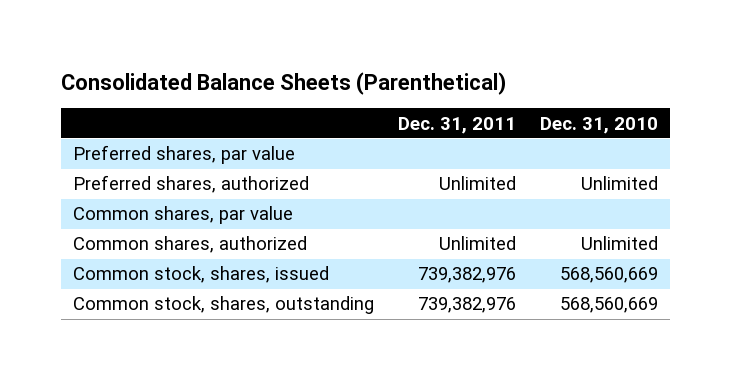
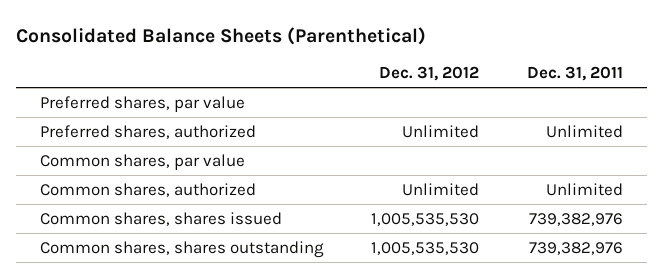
[540,116,659,134] Dec. 31, 2010 -> none
none -> [379,66,480,82] Dec. 31, 2012
[73,266,330,284] Common stock, shares, issued -> [39,211,282,226] Common shares, shares issued
[73,296,375,315] Common stock, shares, outstanding -> [39,240,324,258] Common shares, shares outstanding

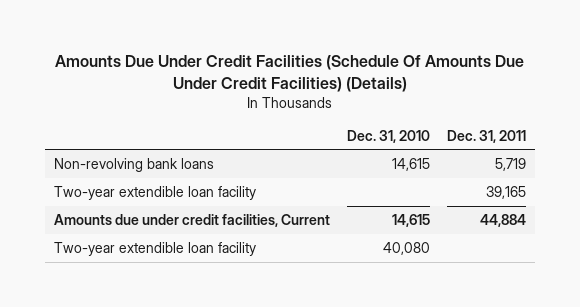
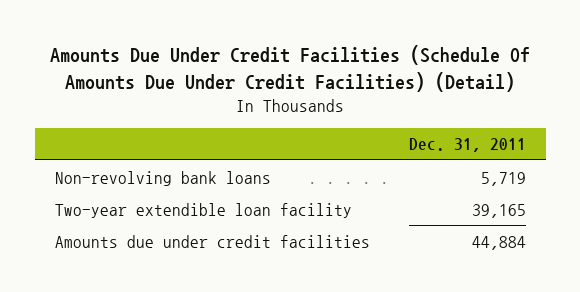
[54,54,524,92] Amounts Due Under Credit Facilities (Schedule Of Amounts Due Under Credit Facilities) (Details) -> [50,45,531,92] Amounts Due Under Credit Facilities (Schedule Of Amounts Due Under Credit Facilities) (Detail)
[346,129,430,143] Dec. 31, 2010 -> none
[53,241,256,256] Two-year extendible loan facility -> none
[53,213,330,227] Amounts due under credit facilities, Current -> [54,234,370,248] Amounts due under credit facilities

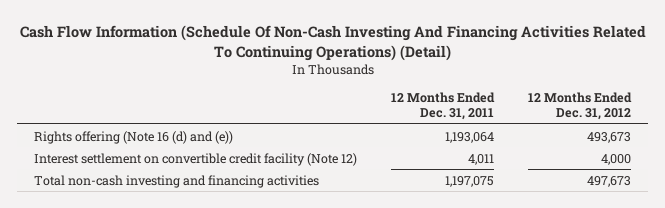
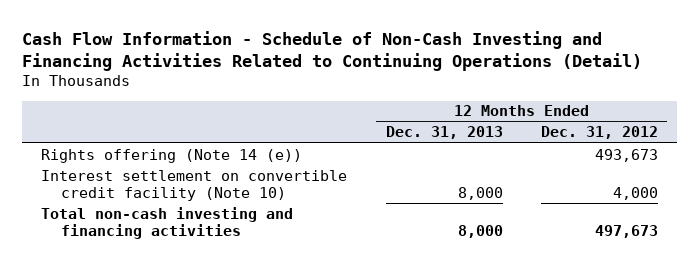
[19,24,646,61] Cash Flow Information (Schedule Of Non-Cash Investing And Financing Activities Related To Continuing Operations) (Detail) -> [22,30,643,71] Cash Flow Information - Schedule of Non-Cash Investing and Financing Activities Related to Continuing Operations (Detail)
[391,91,496,121] 12 Months Ended Dec. 31, 2011 -> none
none -> [385,126,503,140] Dec. 31, 2013
[34,130,234,144] Rights offering (Note 16 (d) and (e)) -> [41,148,303,163] Rights offering (Note 14 (e))
[34,152,358,166] Interest settlement on convertible credit facility (Note 12) -> [41,169,348,202] Interest settlement on convertible credit facility (Note 10)

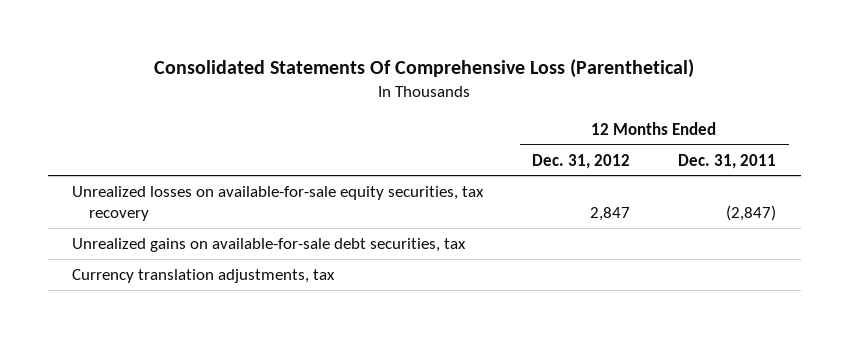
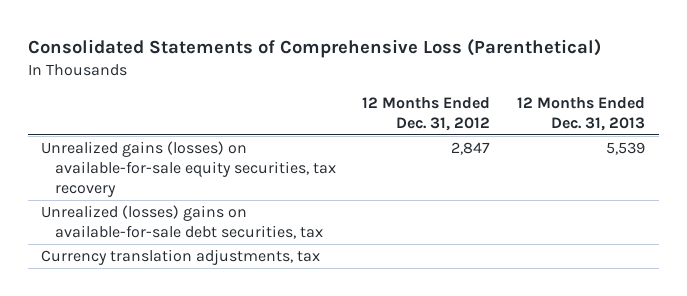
[154,59,695,79] Consolidated Statements Of Comprehensive Loss (Parenthetical) -> [27,38,601,58] Consolidated Statements of Comprehensive Loss (Parenthetical)
[678,153,777,169] Dec. 31, 2011 -> none
none -> [517,96,646,131] 12 Months Ended Dec. 31, 2013
[72,185,485,222] Unrealized losses on available-for-sale equity securities, tax recovery -> [41,141,336,197] Unrealized gains (losses) on available-for-sale equity securities, tax recovery
[72,237,467,252] Unrealized gains on available-for-sale debt securities, tax -> [41,205,323,239] Unrealized (losses) gains on available-for-sale debt securities, tax

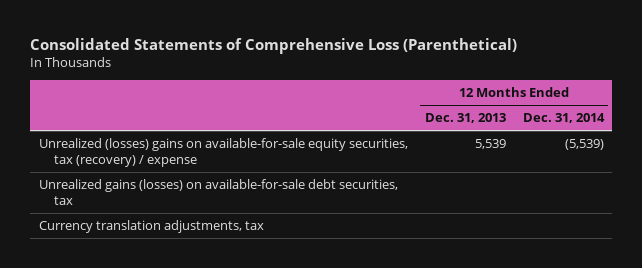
[362,96,491,131] 12 Months Ended Dec. 31, 2012 -> none
none -> [522,113,605,124] Dec. 31, 2014
[41,141,336,197] Unrealized gains (losses) on available-for-sale equity securities, tax recovery -> [38,138,408,167] Unrealized (losses) gains on available-for-sale equity securities, tax (recovery) / expense
[41,205,323,239] Unrealized (losses) gains on available-for-sale debt securities, tax -> [38,179,398,205] Unrealized gains (losses) on available-for-sale debt securities, tax

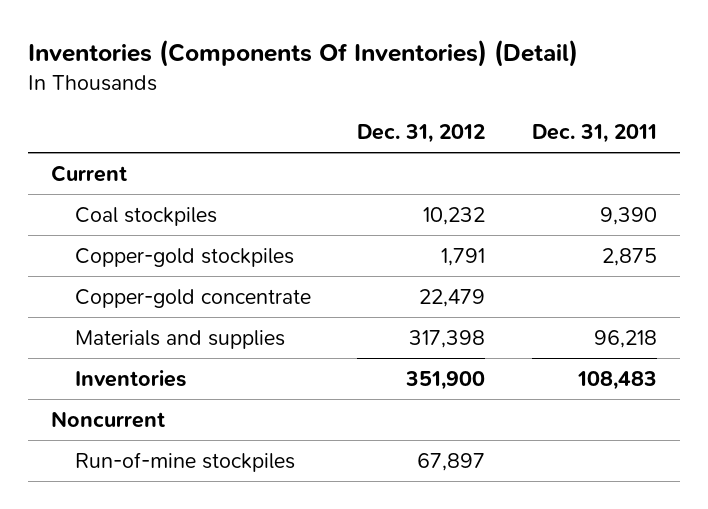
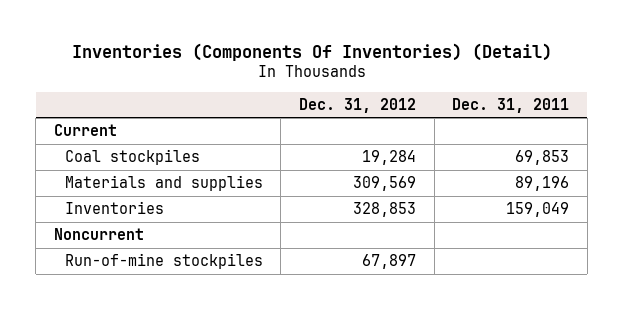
[74,247,294,267] Copper-gold stockpiles -> none
[74,288,311,308] Copper-gold concentrate -> none
[423,206,486,225] 10,232 -> [361,150,416,166] 19,284
[599,206,657,225] 9,390 -> [515,150,570,166] 69,853
[409,329,486,348] 317,398 -> [352,176,416,192] 309,569
[593,329,657,348] 96,218 -> [515,176,570,192] 89,196
[405,370,486,390] 351,900 -> [352,202,416,218] 328,853
[576,370,657,390] 108,483 -> [506,202,570,218] 159,049

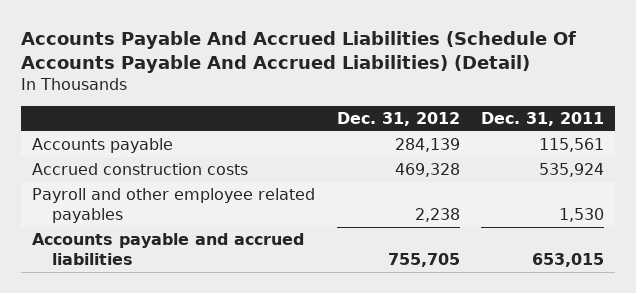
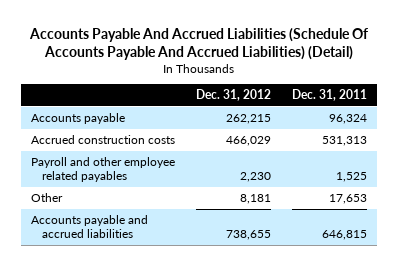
[394,138,460,153] 284,139 -> [226,113,272,124] 262,215
[539,138,605,153] 115,561 -> [329,113,368,124] 96,324
[394,163,460,178] 469,328 -> [226,135,272,146] 466,029
[539,163,605,178] 535,924 -> [322,135,368,146] 531,313
[414,208,460,223] 2,238 -> [240,172,272,183] 2,230
[559,208,605,223] 1,530 -> [336,172,368,183] 1,525
none -> [31,192,64,202] Other
[387,253,460,268] 755,705 -> [226,230,272,241] 738,655
[532,253,605,268] 653,015 -> [322,230,368,241] 646,815

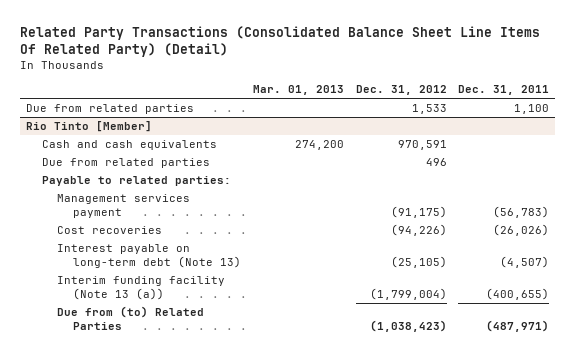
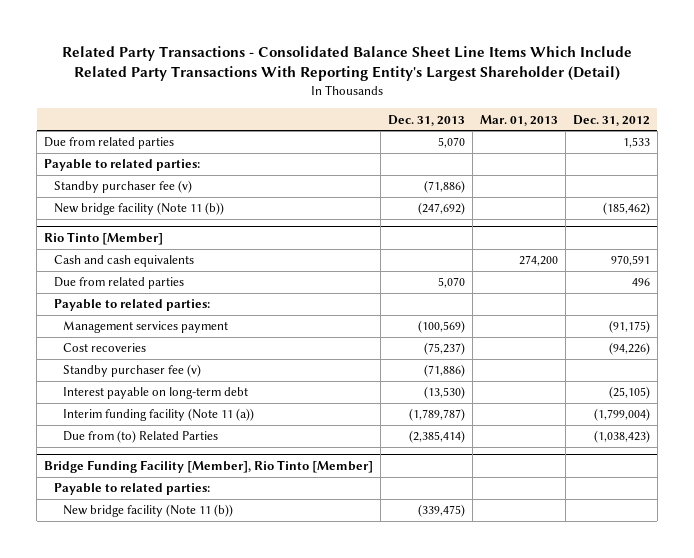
[20,26,541,58] Related Party Transactions (Consolidated Balance Sheet Line Items Of Related Party) (Detail) -> [61,46,632,82] Related Party Transactions - Consolidated Balance Sheet Line Items Which Include Related Party Transactions With Reporting Entity's Largest Shareholder (Detail)
[458,85,550,96] Dec. 31, 2011 -> none
none -> [388,114,466,126] Dec. 31, 2013
none -> [44,159,201,172] Payable to related parties:
none -> [53,180,192,194] Standby purchaser fee (v)
none -> [53,202,224,216] New bridge facility (Note 11 (b))
none -> [63,364,202,378] Standby purchaser fee (v)
[57,244,242,269] Interest payable on long-term debt (Note 13) -> [63,387,249,400] Interest payable on long-term debt
[57,276,226,301] Interim funding facility (Note 13 (a)) -> [63,408,255,422] Interim funding facility (Note 11 (a))
none -> [44,460,374,474] Bridge Funding Facility [Member], Rio Tinto [Member]
none -> [53,483,210,496] Payable to related parties:
none -> [63,504,234,518] New bridge facility (Note 11 (b))

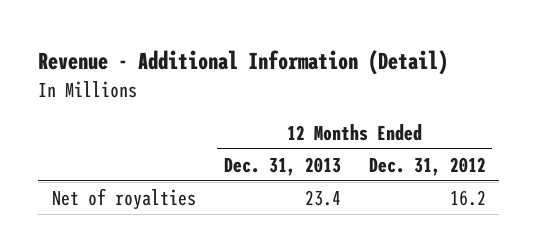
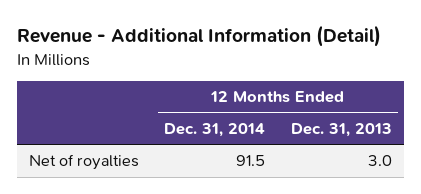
[368,156,486,176] Dec. 31, 2012 -> none
none -> [164,122,266,137] Dec. 31, 2014
[304,190,341,207] 23.4 -> [367,155,392,167] 3.0

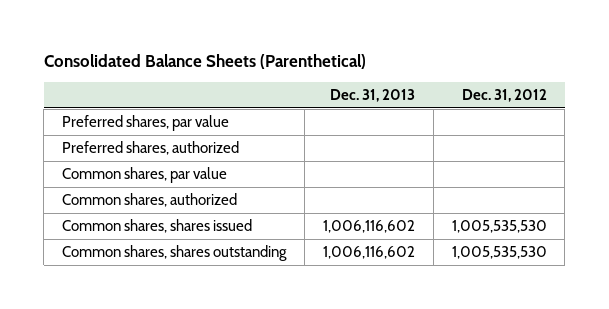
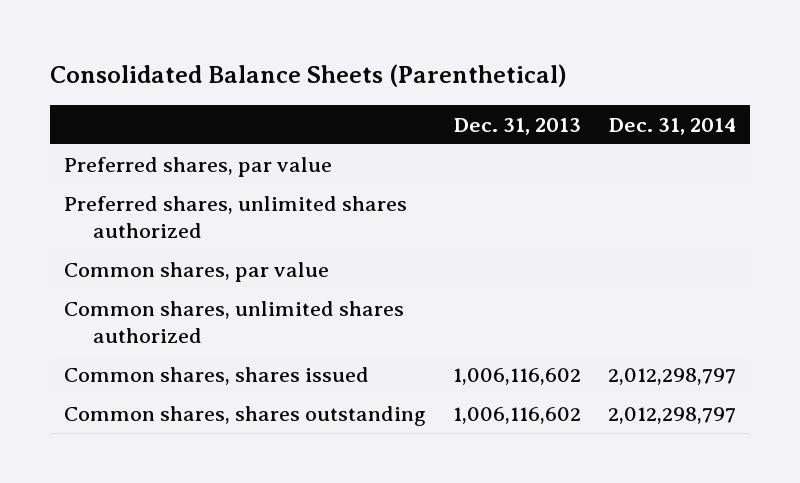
[461,89,547,103] Dec. 31, 2012 -> none
none -> [609,117,737,135] Dec. 31, 2014
[62,141,240,156] Preferred shares, authorized -> [63,195,407,239] Preferred shares, unlimited shares authorized
[62,193,238,208] Common shares, authorized -> [63,300,404,344] Common shares, unlimited shares authorized

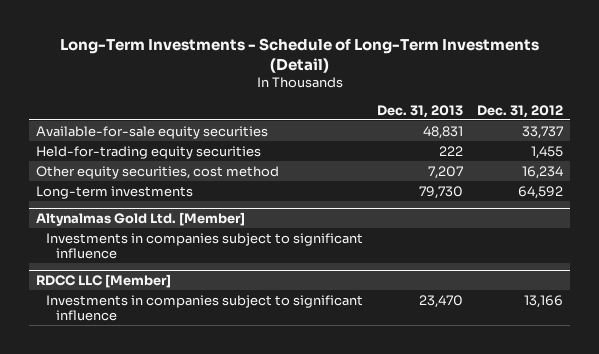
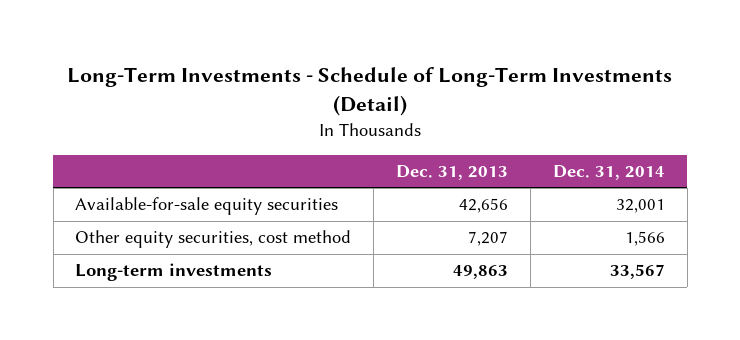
[476,104,563,118] Dec. 31, 2012 -> none
none -> [552,165,665,181] Dec. 31, 2014
[36,145,262,159] Held-for-trading equity securities -> none
[422,125,463,139] 48,831 -> [459,198,509,214] 42,656
[36,212,246,227] Altynalmas Gold Ltd. [Member] -> none
[46,232,364,259] Investments in companies subject to significant influence -> none
[36,274,172,289] RDCC LLC [Member] -> none
[46,294,364,321] Investments in companies subject to significant influence -> none
[418,185,463,199] 79,730 -> [453,265,509,280] 49,863

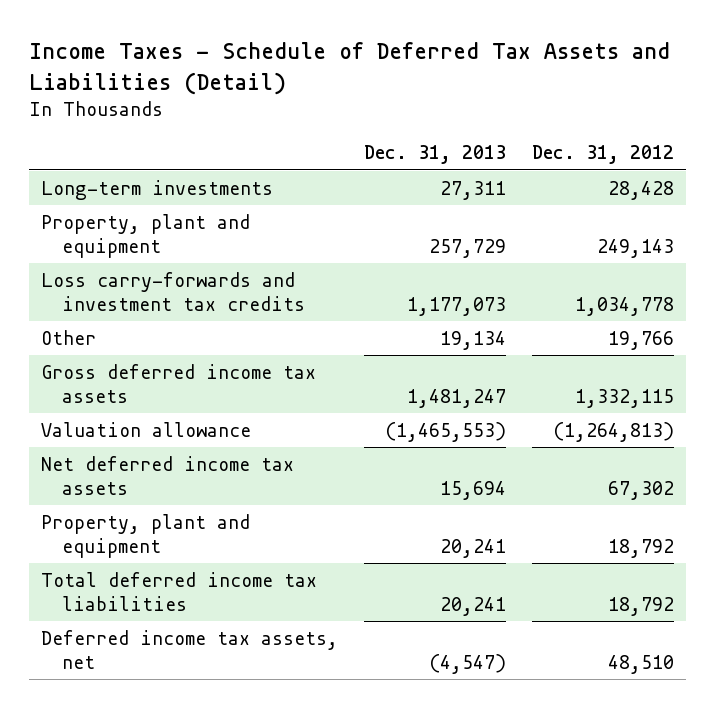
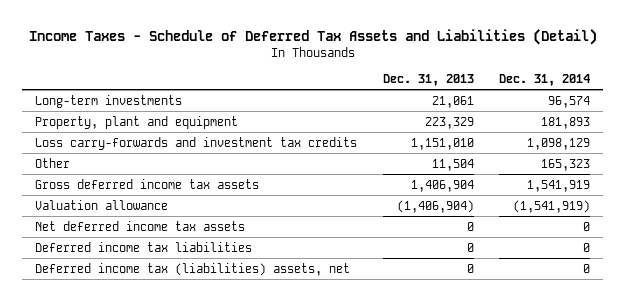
[531,145,674,165] Dec. 31, 2012 -> none
none -> [499,74,591,87] Dec. 31, 2014
[41,513,251,558] Property, plant and equipment -> none
[440,180,507,200] 27,311 -> [431,95,474,108] 21,061
[429,238,507,258] 257,729 -> [424,116,474,129] 223,329
[407,296,507,316] 1,177,073 -> [410,137,474,150] 1,151,010
[440,330,507,350] 19,134 -> [431,158,474,171] 11,504
[407,388,507,408] 1,481,247 -> [410,179,474,192] 1,406,904
[385,421,507,442] (1,465,553) -> [396,199,474,213] (1,406,904)
[440,480,507,500] 15,694 -> [466,221,474,231] 0
[41,571,318,611] Total deferred income tax liabilities -> [35,241,253,252] Deferred income tax liabilities
[440,596,507,616] 20,241 -> [466,242,474,252] 0
[41,629,339,669] Deferred income tax assets, net -> [35,262,351,276] Deferred income tax (liabilities) assets, net
[429,653,507,674] (4,547) -> [466,263,474,273] 0

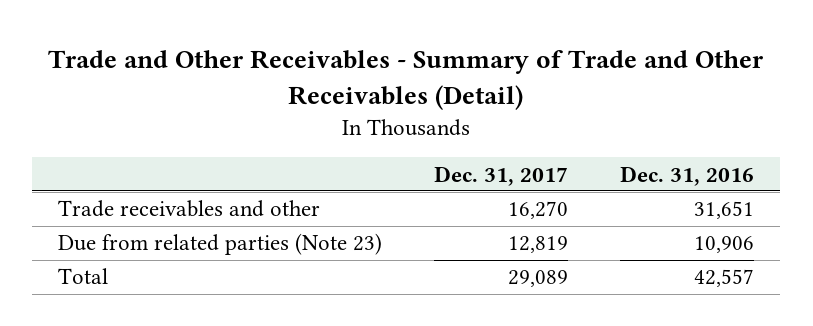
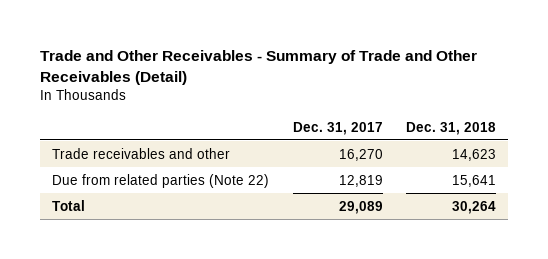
[620,165,755,186] Dec. 31, 2016 -> none
none -> [406,121,497,135] Dec. 31, 2018
[58,233,383,256] Due from related parties (Note 23) -> [51,173,269,188] Due from related parties (Note 22)

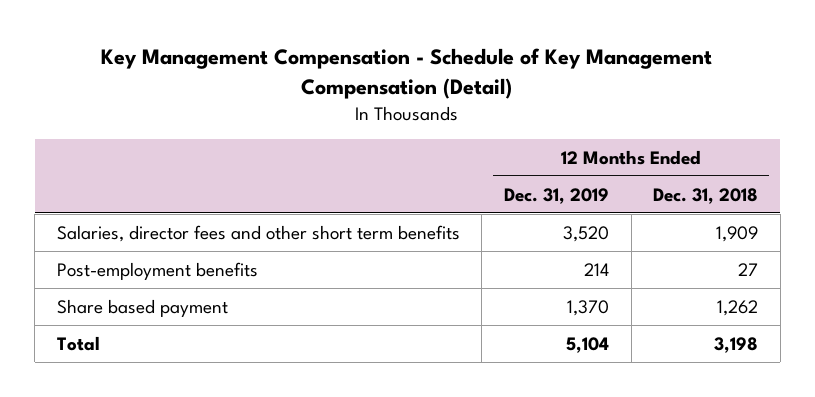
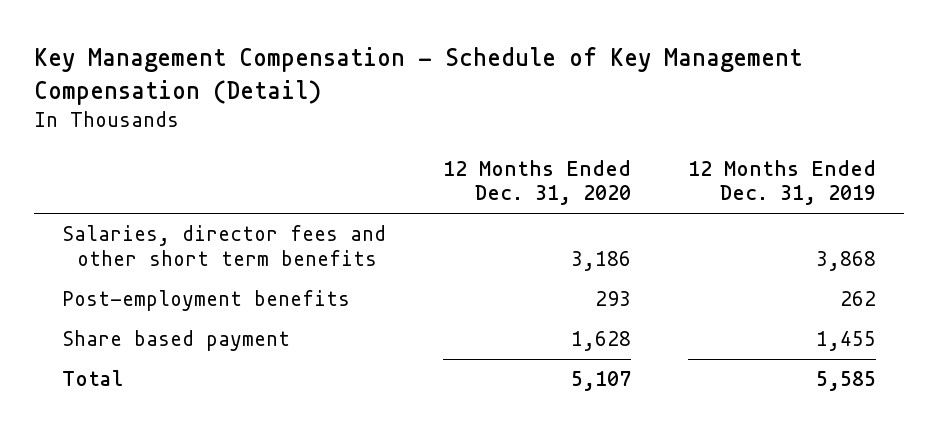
[653,187,759,204] Dec. 31, 2018 -> none
none -> [442,159,631,206] 12 Months Ended Dec. 31, 2020
[562,225,609,242] 3,520 -> [815,250,876,271] 3,868
[583,262,609,276] 214 -> [839,291,876,307] 262
[566,299,609,316] 1,370 -> [815,331,876,352] 1,455
[565,336,609,353] 5,104 -> [815,371,876,392] 5,585

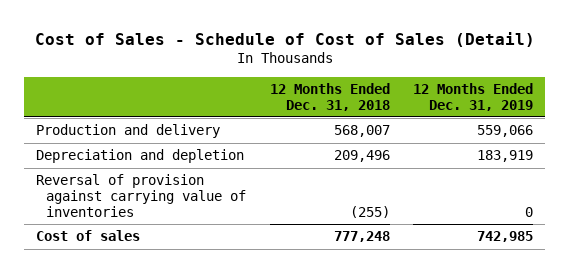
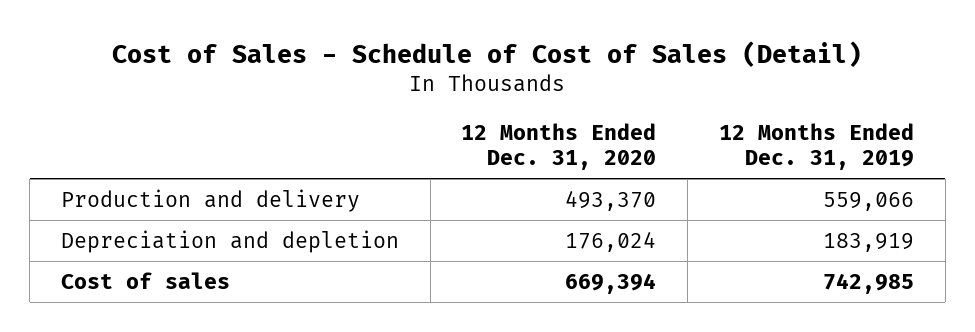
[269,82,390,111] 12 Months Ended Dec. 31, 2018 -> none
none -> [461,123,657,171] 12 Months Ended Dec. 31, 2020
[35,174,247,217] Reversal of provision against carrying value of inventories -> none

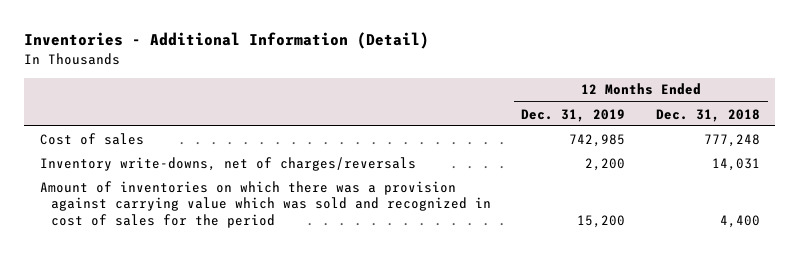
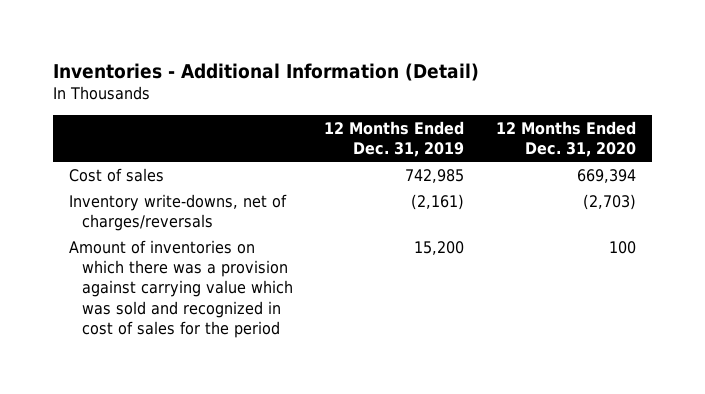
[656,108,761,122] Dec. 31, 2018 -> none
none -> [495,120,636,158] 12 Months Ended Dec. 31, 2020
[585,157,626,171] 2,200 -> [411,193,465,210] (2,161)

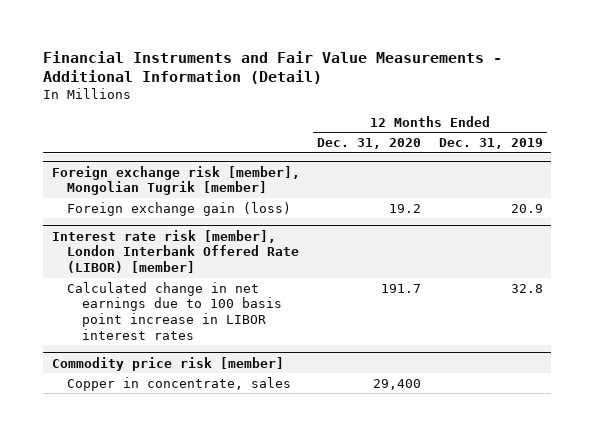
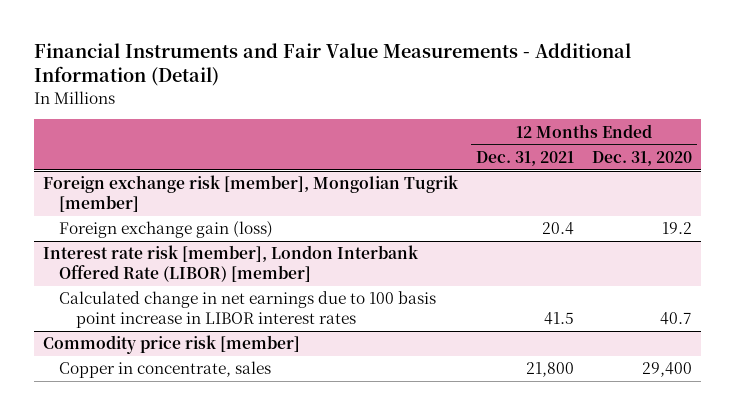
[438,138,543,150] Dec. 31, 2019 -> none
none -> [476,150,575,166] Dec. 31, 2021
[381,283,422,293] 191.7 -> [660,312,693,326] 40.7

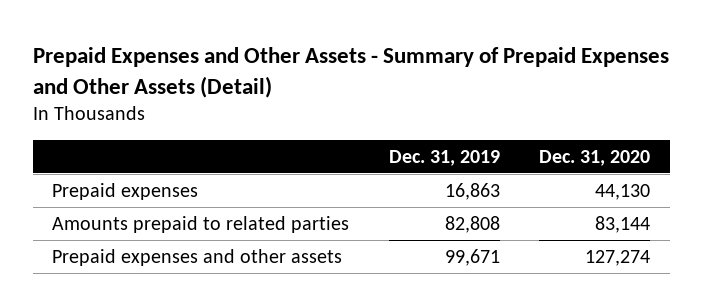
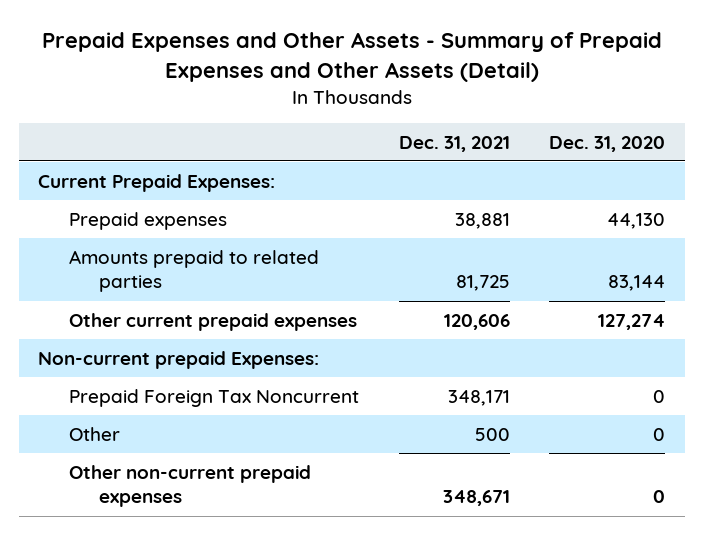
[388,149,500,166] Dec. 31, 2019 -> none
none -> [398,135,510,152] Dec. 31, 2021
none -> [38,173,276,192] Current Prepaid Expenses:
[52,248,343,266] Prepaid expenses and other assets -> [68,312,357,331] Other current prepaid expenses
none -> [38,350,320,369] Non-current prepaid Expenses:
none -> [68,388,359,407] Prepaid Foreign Tax Noncurrent
none -> [68,426,120,441] Other
none -> [68,464,311,508] Other non-current prepaid expenses

